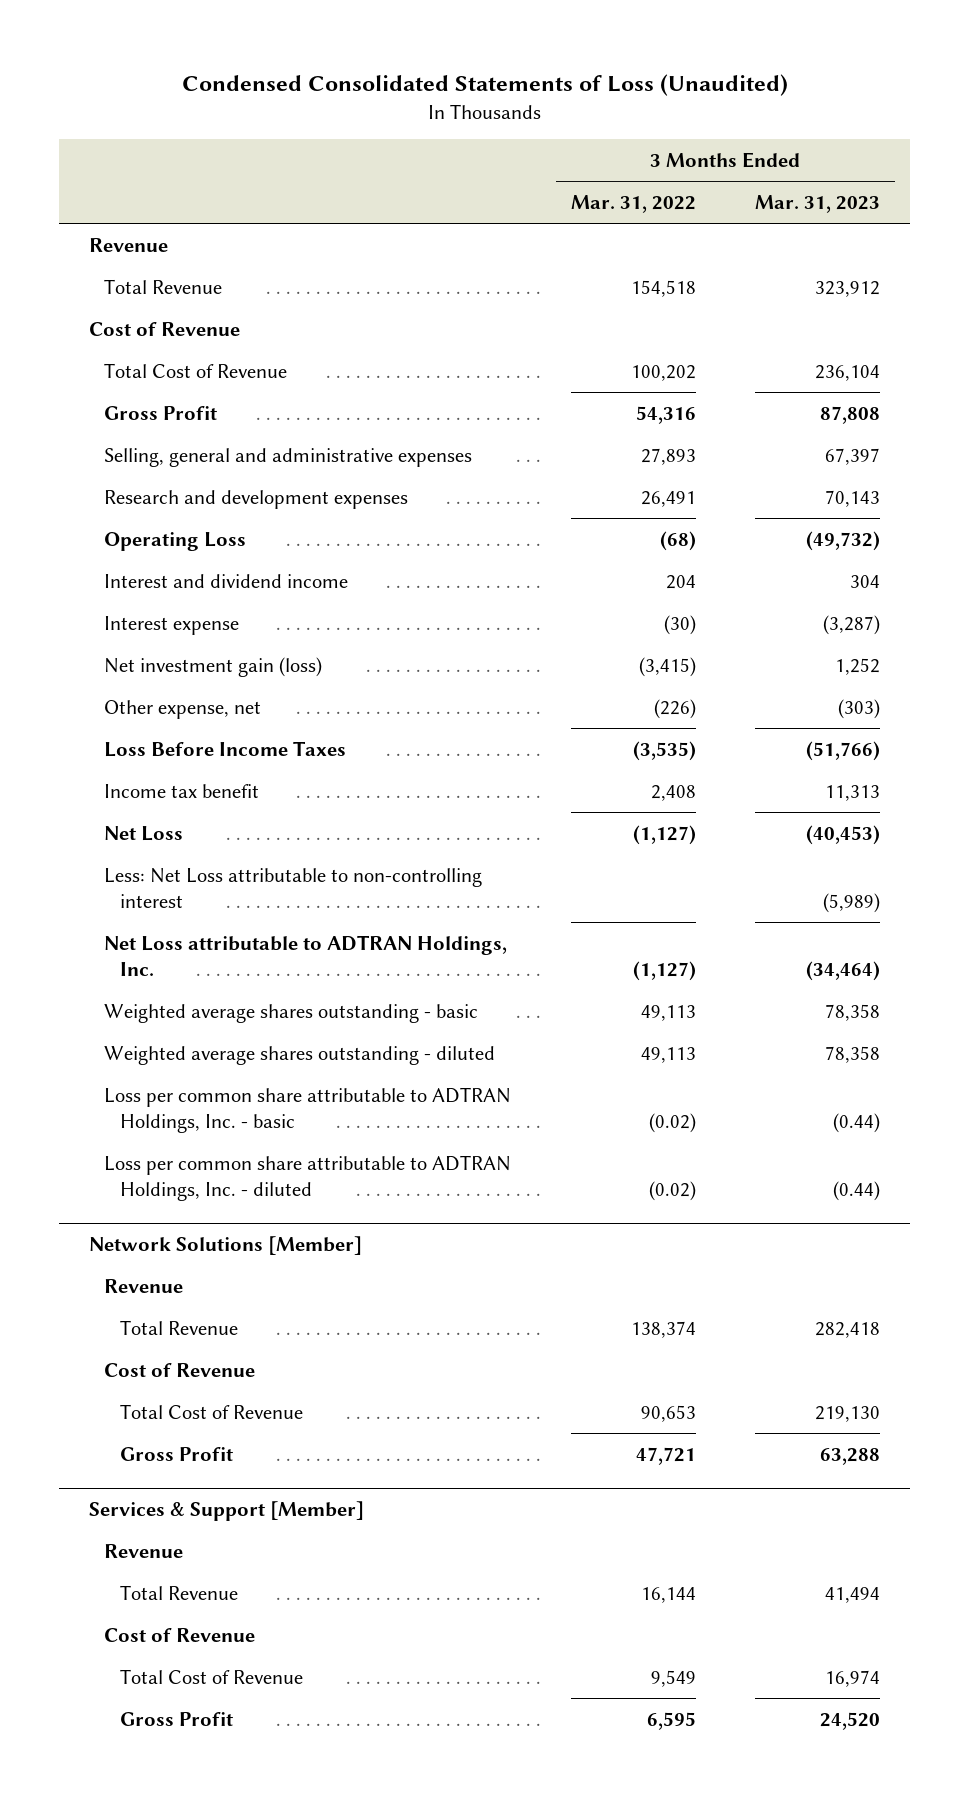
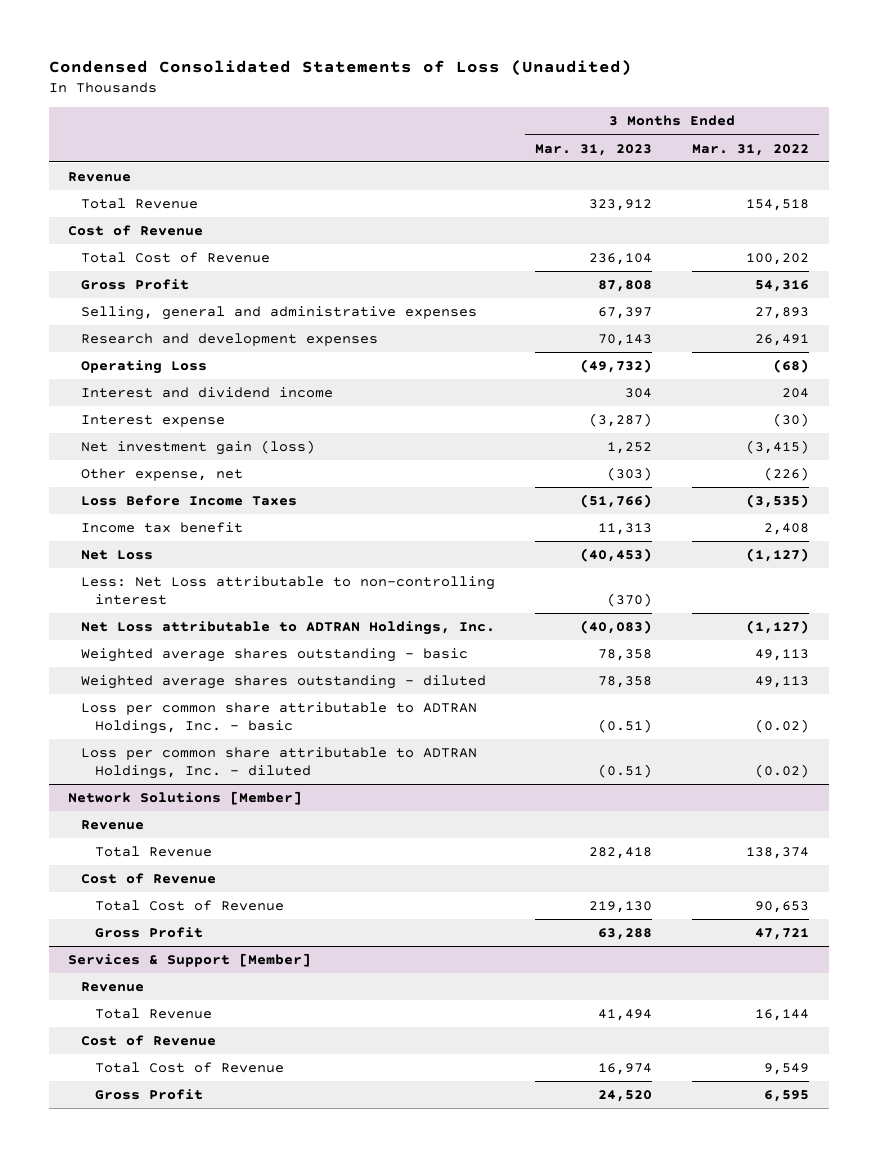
[823,892,881,913] (5,989) -> [607,593,653,608] (370)
[806,960,881,981] (34,464) -> [580,620,653,635] (40,083)
[833,1112,881,1133] (0.44) -> [598,719,653,734] (0.51)
[833,1180,881,1201] (0.44) -> [598,764,653,779] (0.51)

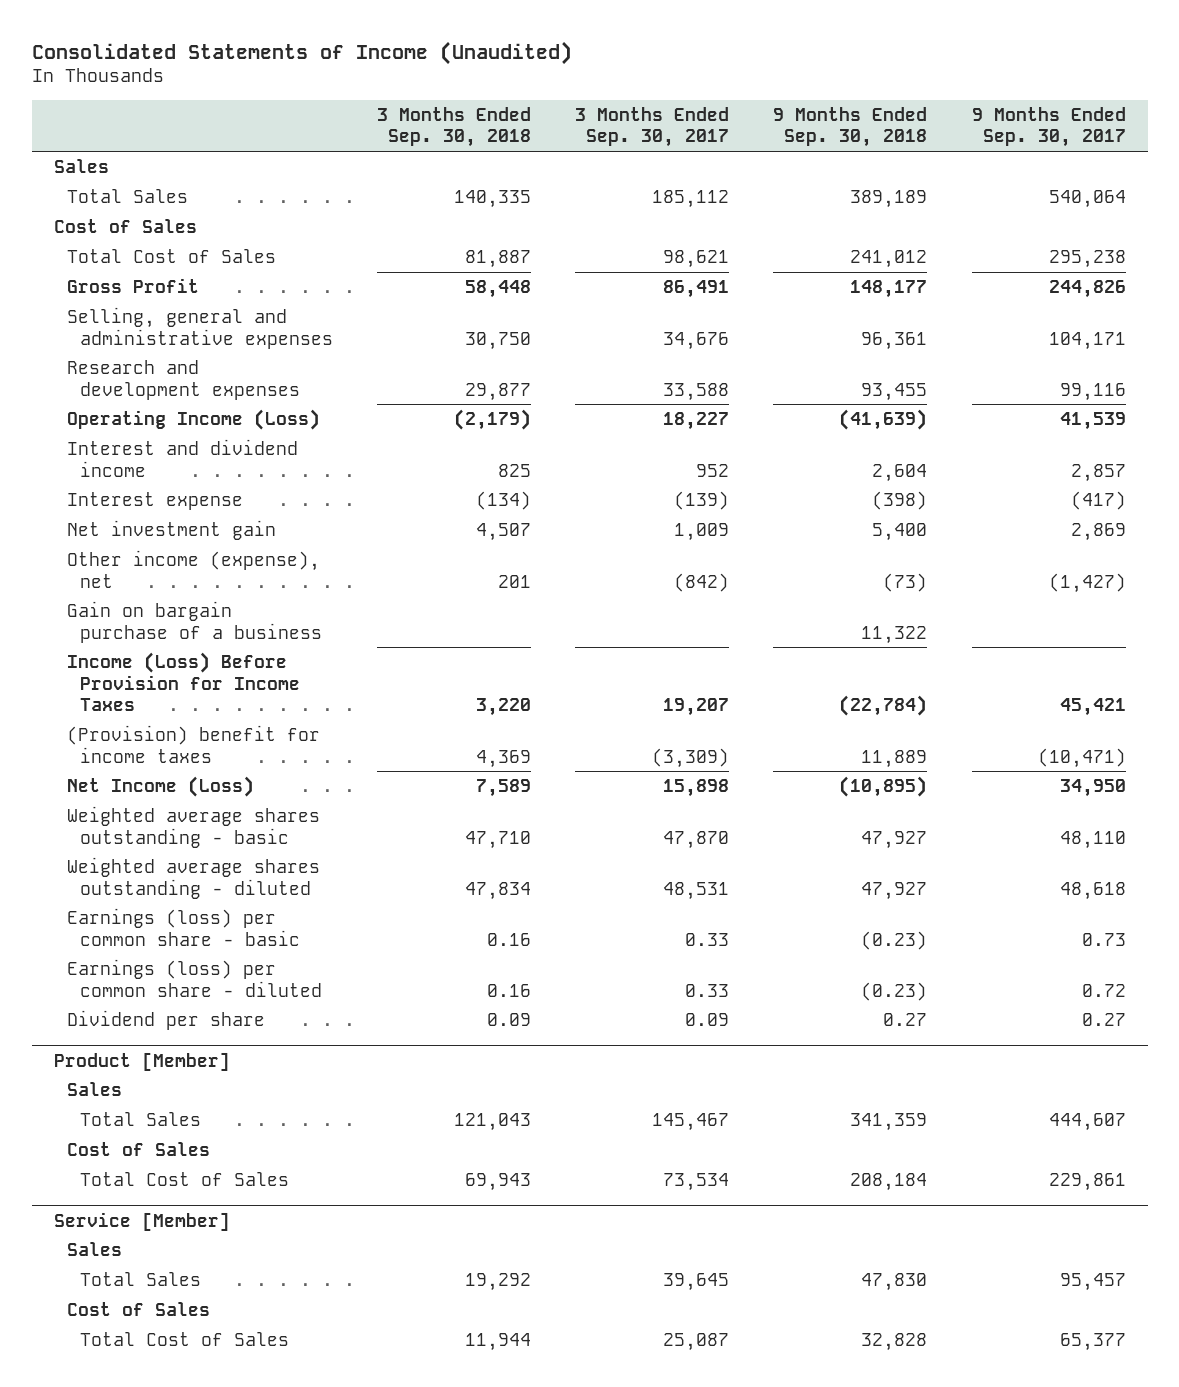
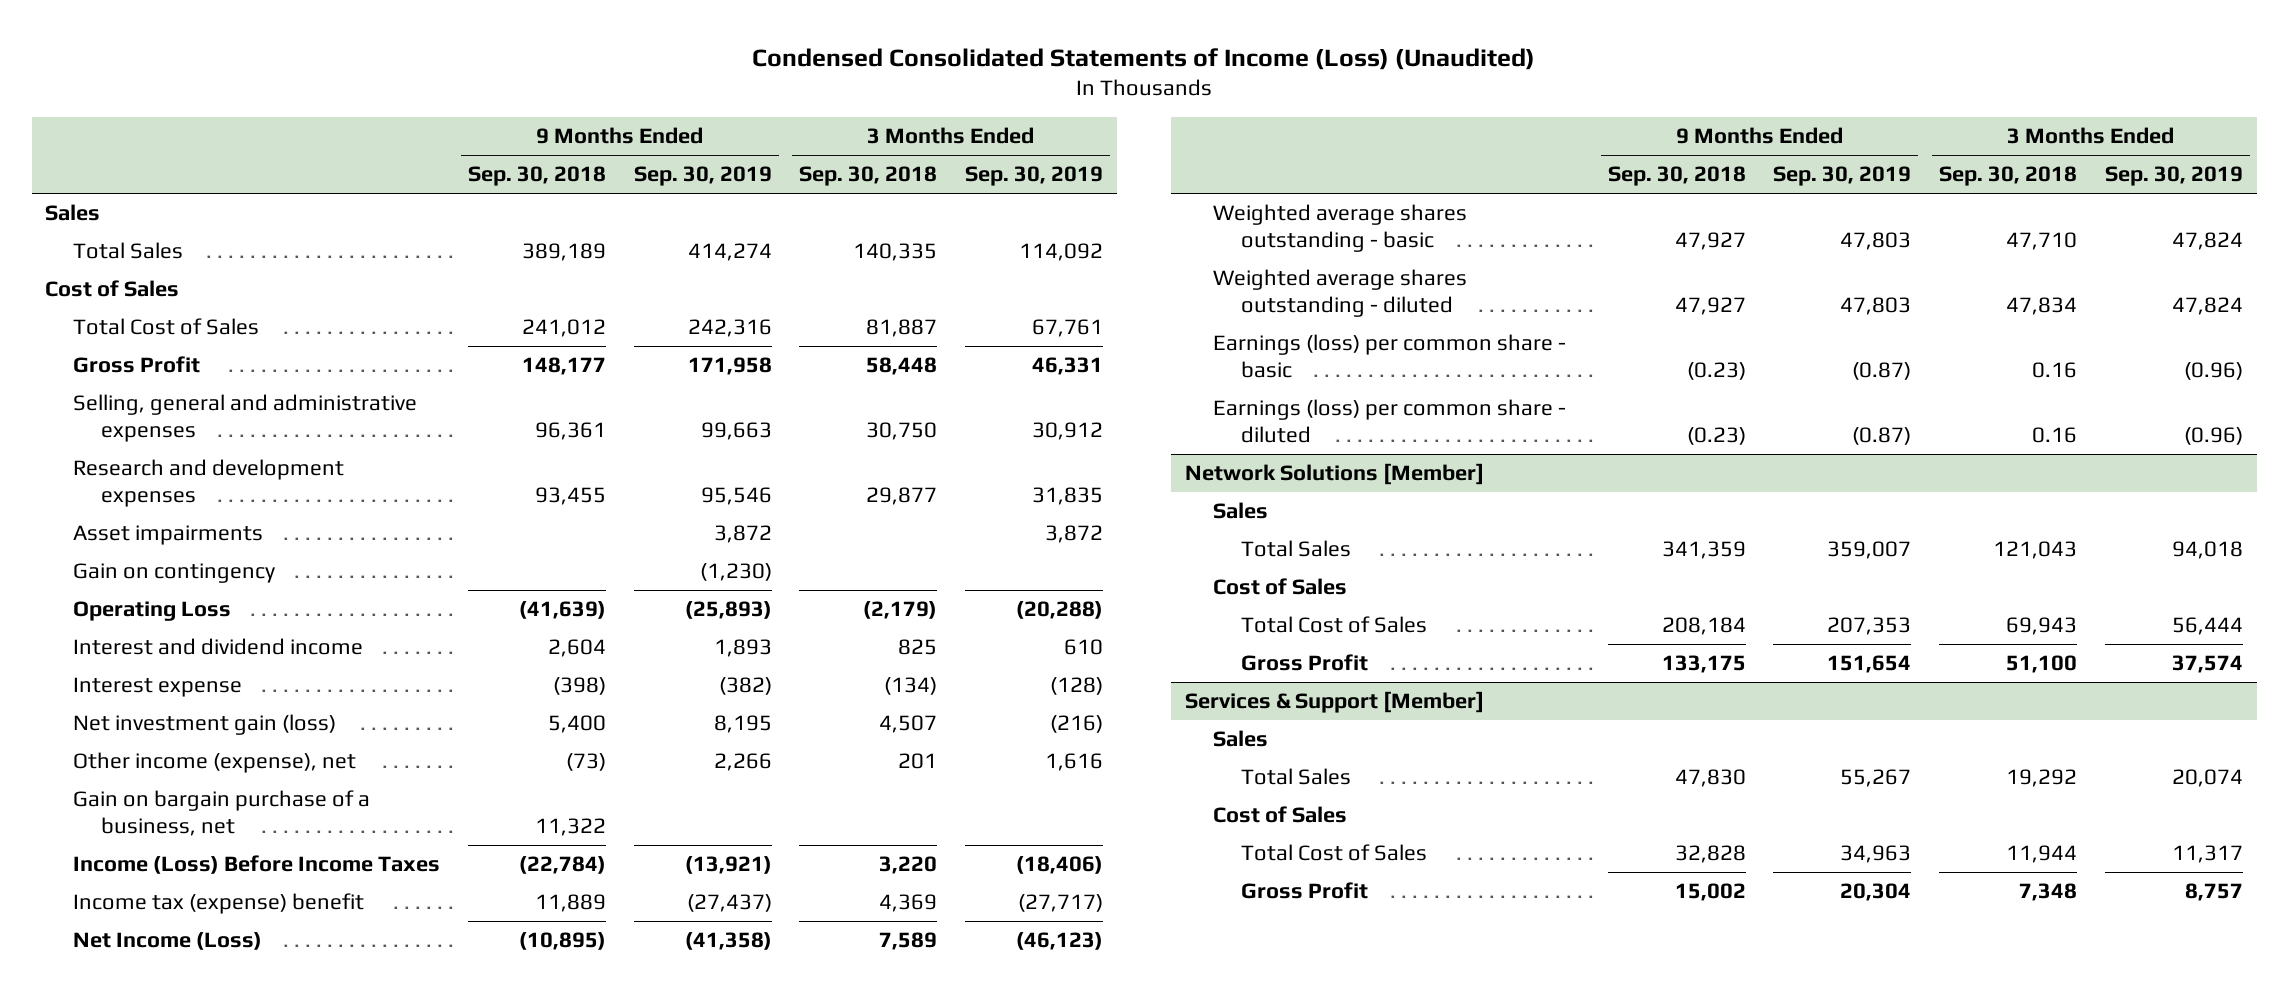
[31,40,572,65] Consolidated Statements of Income (Unaudited) -> [752,47,1536,70] Condensed Consolidated Statements of Income (Loss) (Unaudited)
[575,106,730,148] 3 Months Ended Sep. 30, 2017 -> none
[971,106,1126,148] 9 Months Ended Sep. 30, 2017 -> none
none -> [633,166,772,187] Sep. 30, 2019
none -> [964,166,1103,187] Sep. 30, 2019
none -> [73,525,264,546] Asset impairments
none -> [73,563,276,584] Gain on contingency
[66,408,320,430] Operating Income (Loss) -> [73,601,232,622] Operating Loss
[66,519,276,540] Net investment gain -> [73,714,337,736] Net investment gain (loss)
[66,600,322,643] Gain on bargain purchase of a business -> [73,790,371,837] Gain on bargain purchase of a business, net
[66,651,300,712] Income (Loss) Before Provision for Income Taxes -> [73,855,441,875] Income (Loss) Before Income Taxes
[66,724,320,763] (Provision) benefit for income taxes -> [73,893,365,915] Income tax (expense) benefit
[66,1009,265,1030] Dividend per share -> none
[53,1051,230,1071] Product [Member] -> none
none -> [1185,463,1485,486] Network Solutions [Member]
[53,1211,230,1231] Service [Member] -> none
none -> [1241,654,1369,672] Gross Profit
none -> [1185,691,1485,714] Services & Support [Member]
none -> [1241,882,1369,900] Gross Profit

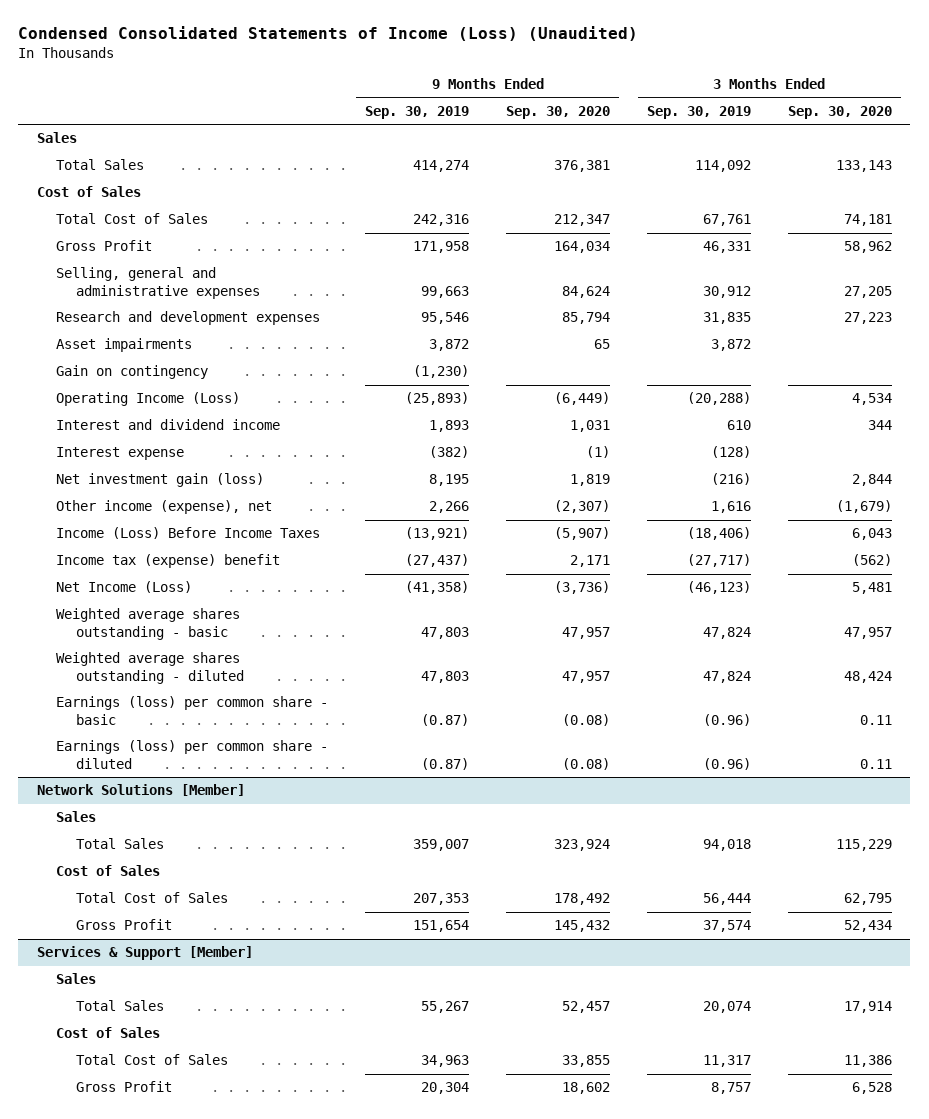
[468,166,607,187] Sep. 30, 2018 -> none
[799,166,938,187] Sep. 30, 2018 -> none
none -> [506,105,611,119] Sep. 30, 2020
none -> [787,105,892,119] Sep. 30, 2020
[73,601,232,622] Operating Loss -> [56,392,241,407] Operating Income (Loss)
[73,790,371,837] Gain on bargain purchase of a business, net -> none

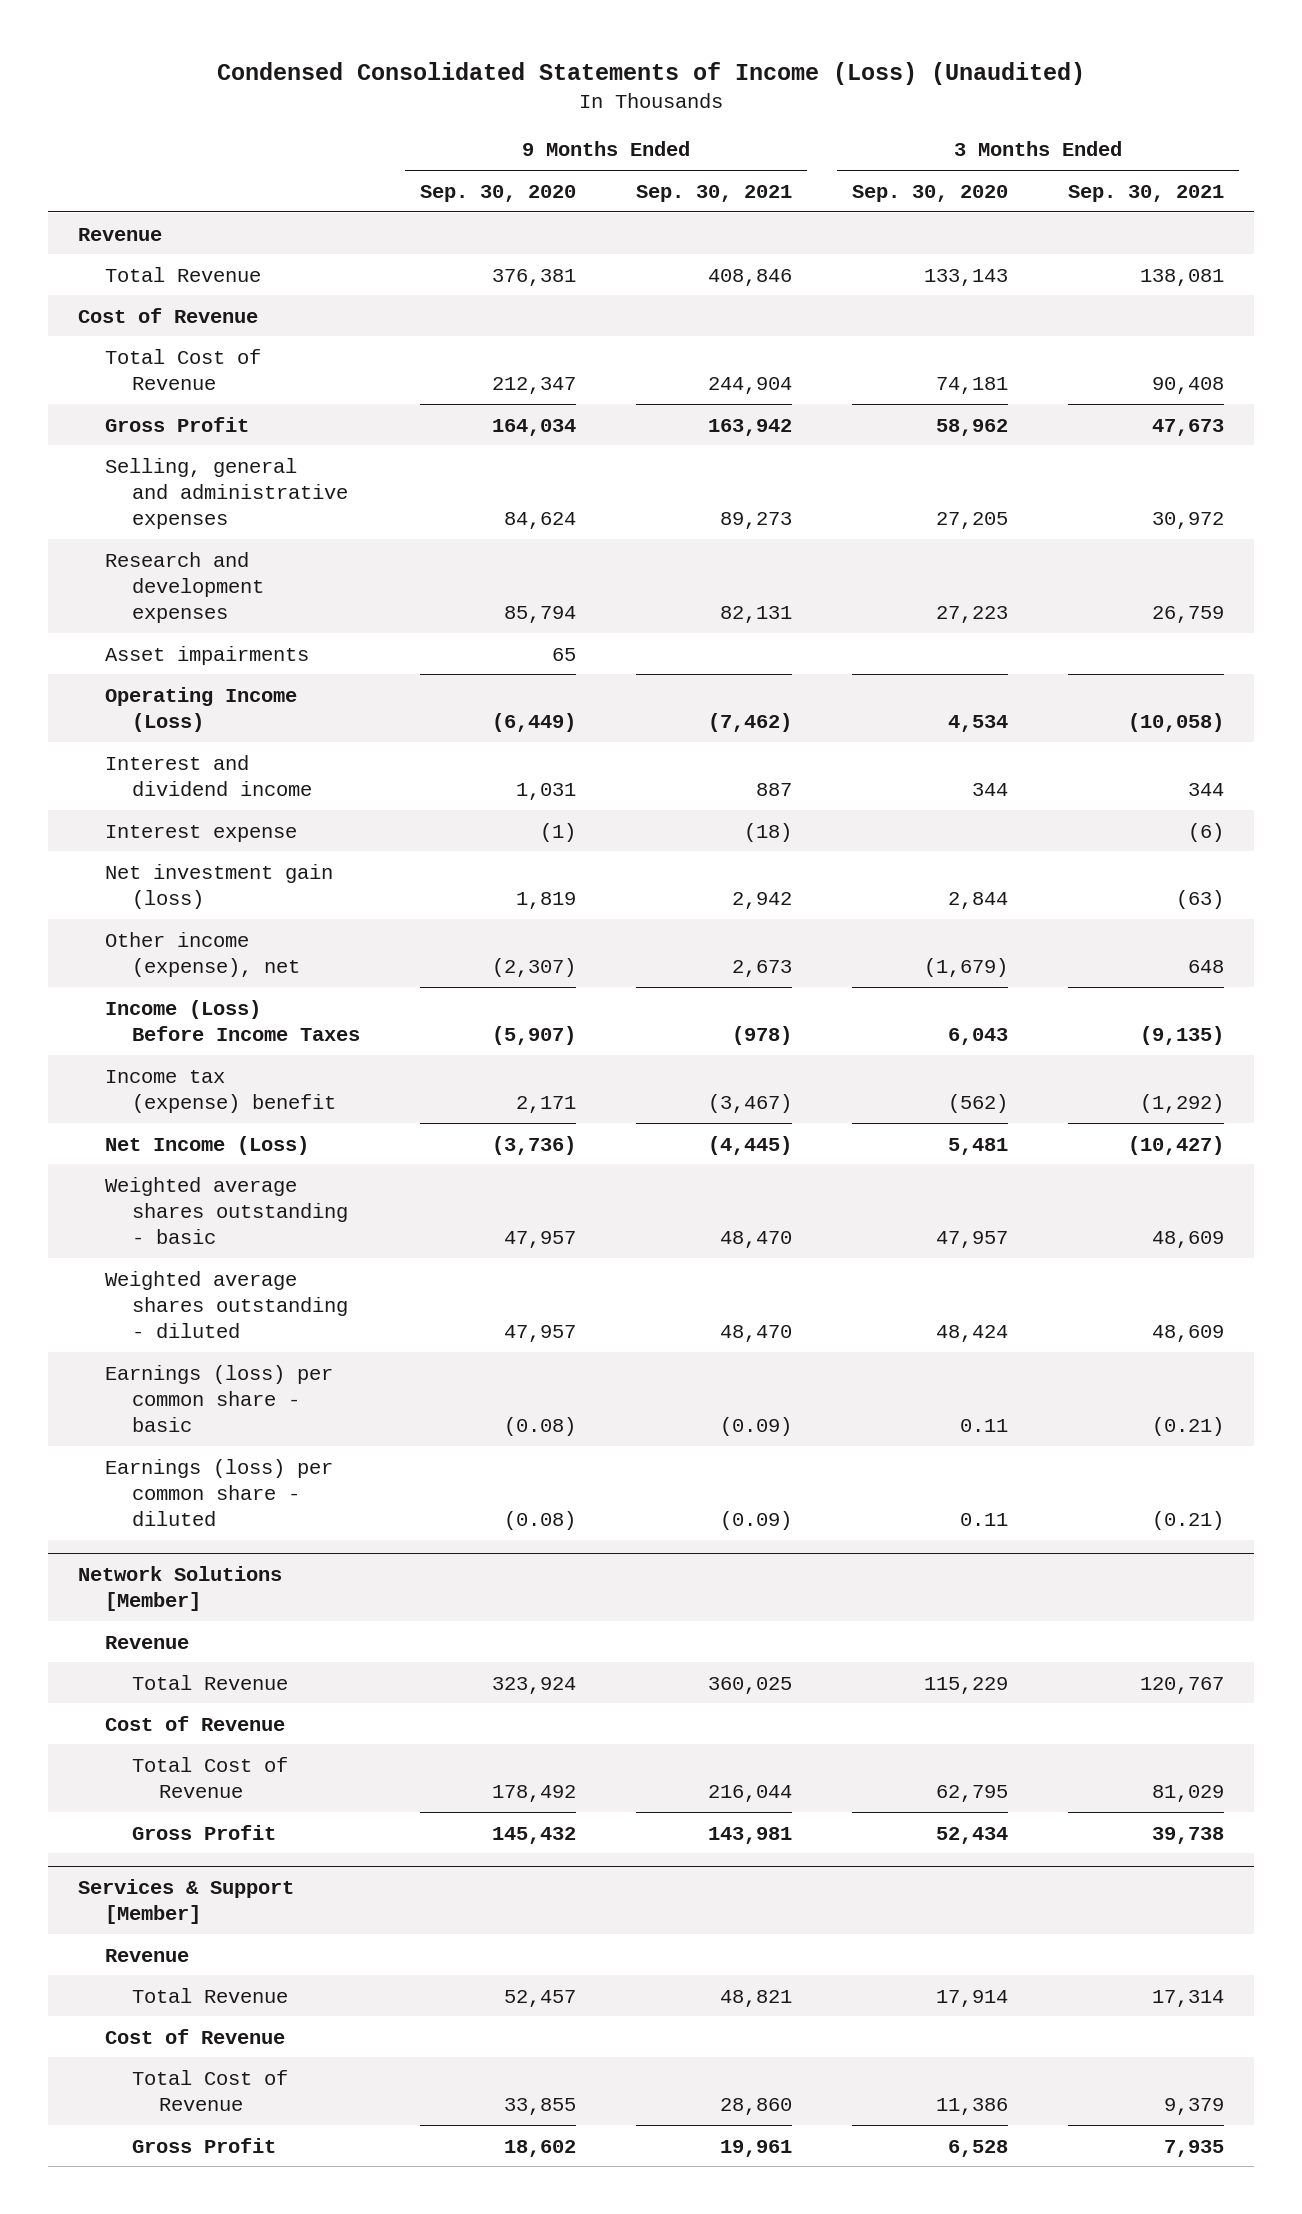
[365,105,470,119] Sep. 30, 2019 -> none
[647,105,752,119] Sep. 30, 2019 -> none
none -> [635,184,792,202] Sep. 30, 2021
none -> [1067,184,1224,202] Sep. 30, 2021
[36,132,77,144] Sales -> [78,227,163,241] Revenue
[56,159,145,171] Total Sales -> [105,266,262,282] Total Revenue
[36,186,141,198] Cost of Sales -> [78,307,259,323] Cost of Revenue
[56,213,209,225] Total Cost of Sales -> [105,348,262,390] Total Cost of Revenue
[56,365,209,380] Gain on contingency -> none
[56,811,97,823] Sales -> [105,1635,190,1649] Revenue
[76,838,165,850] Total Sales -> [132,1674,289,1690] Total Revenue
[56,865,161,877] Cost of Sales -> [105,1715,286,1731] Cost of Revenue
[76,892,229,904] Total Cost of Sales -> [132,1756,289,1798] Total Cost of Revenue
[56,973,97,985] Sales -> [105,1948,190,1962] Revenue
[76,1000,165,1012] Total Sales -> [132,1987,289,2003] Total Revenue
[56,1027,161,1039] Cost of Sales -> [105,2028,286,2044] Cost of Revenue
[76,1054,229,1066] Total Cost of Sales -> [132,2069,289,2111] Total Cost of Revenue

